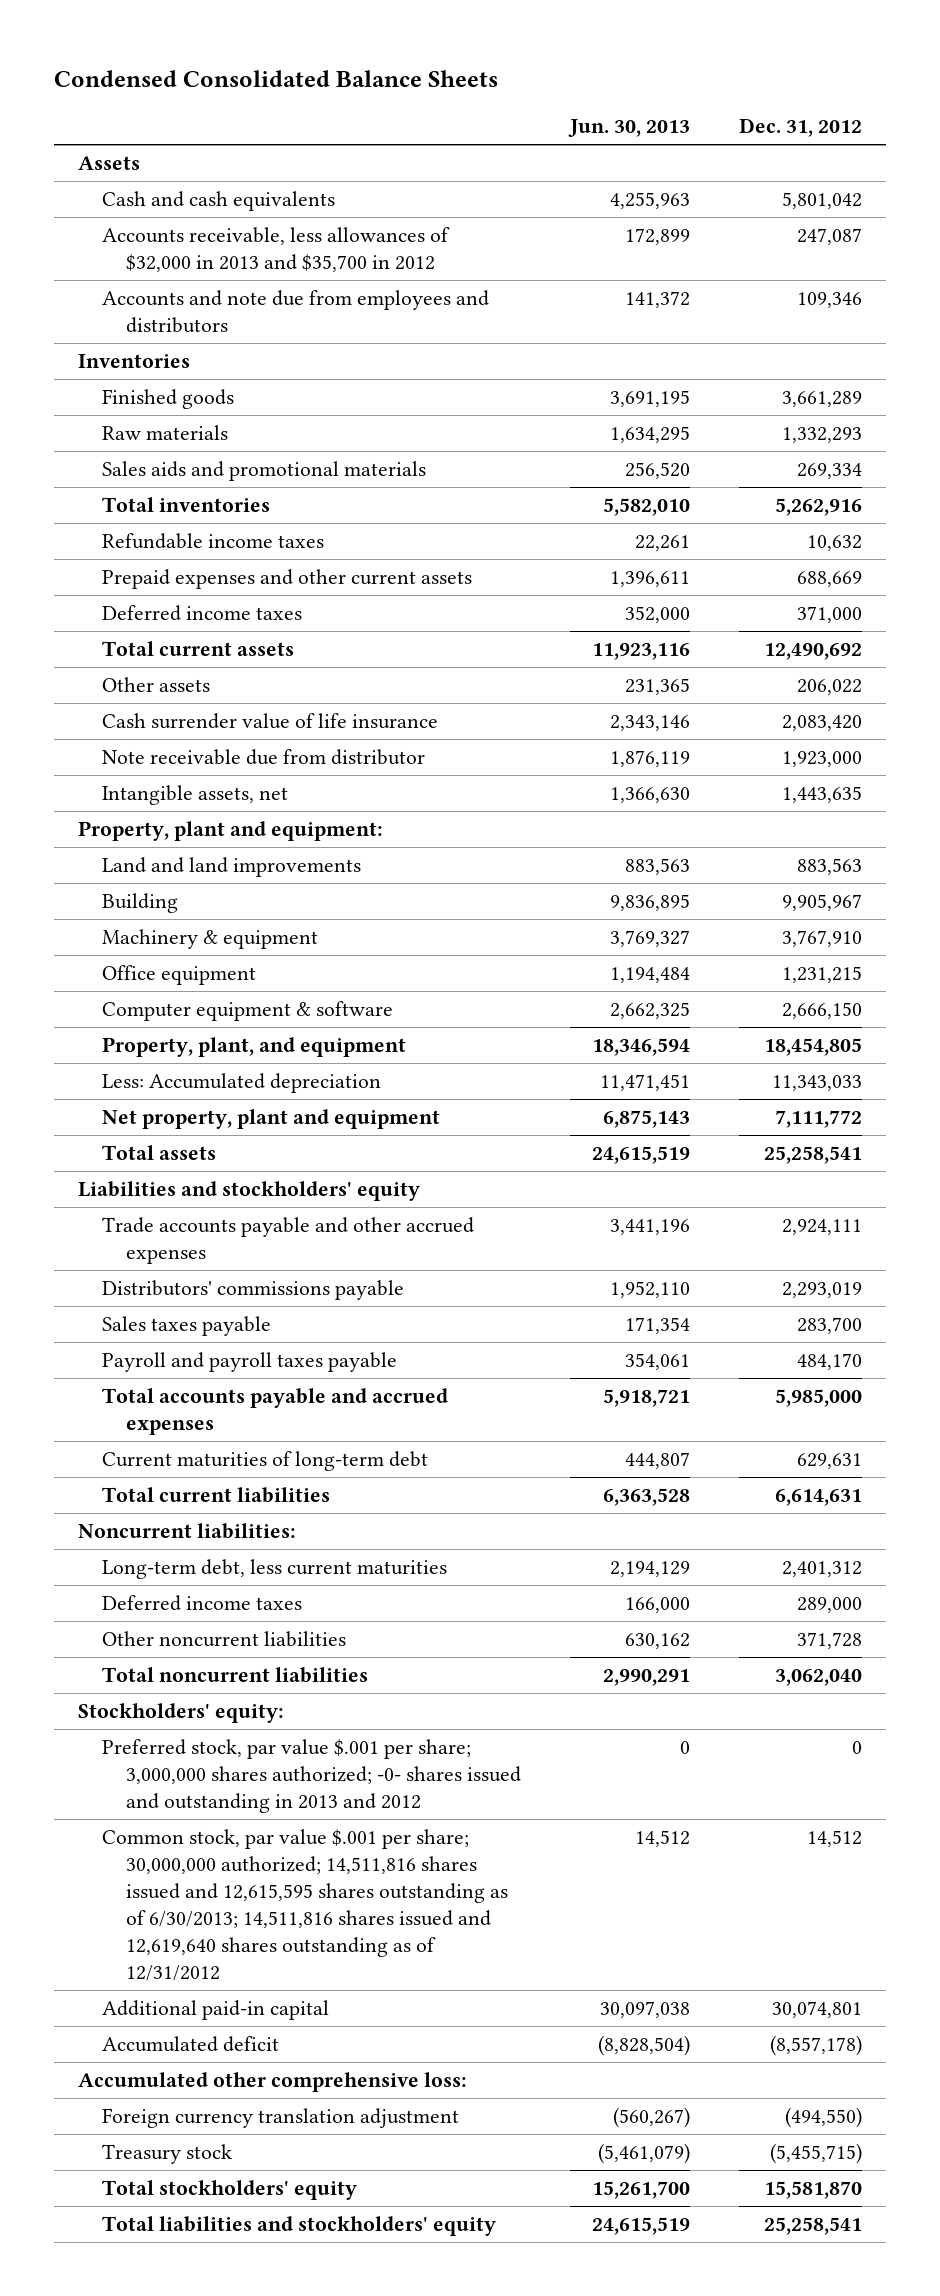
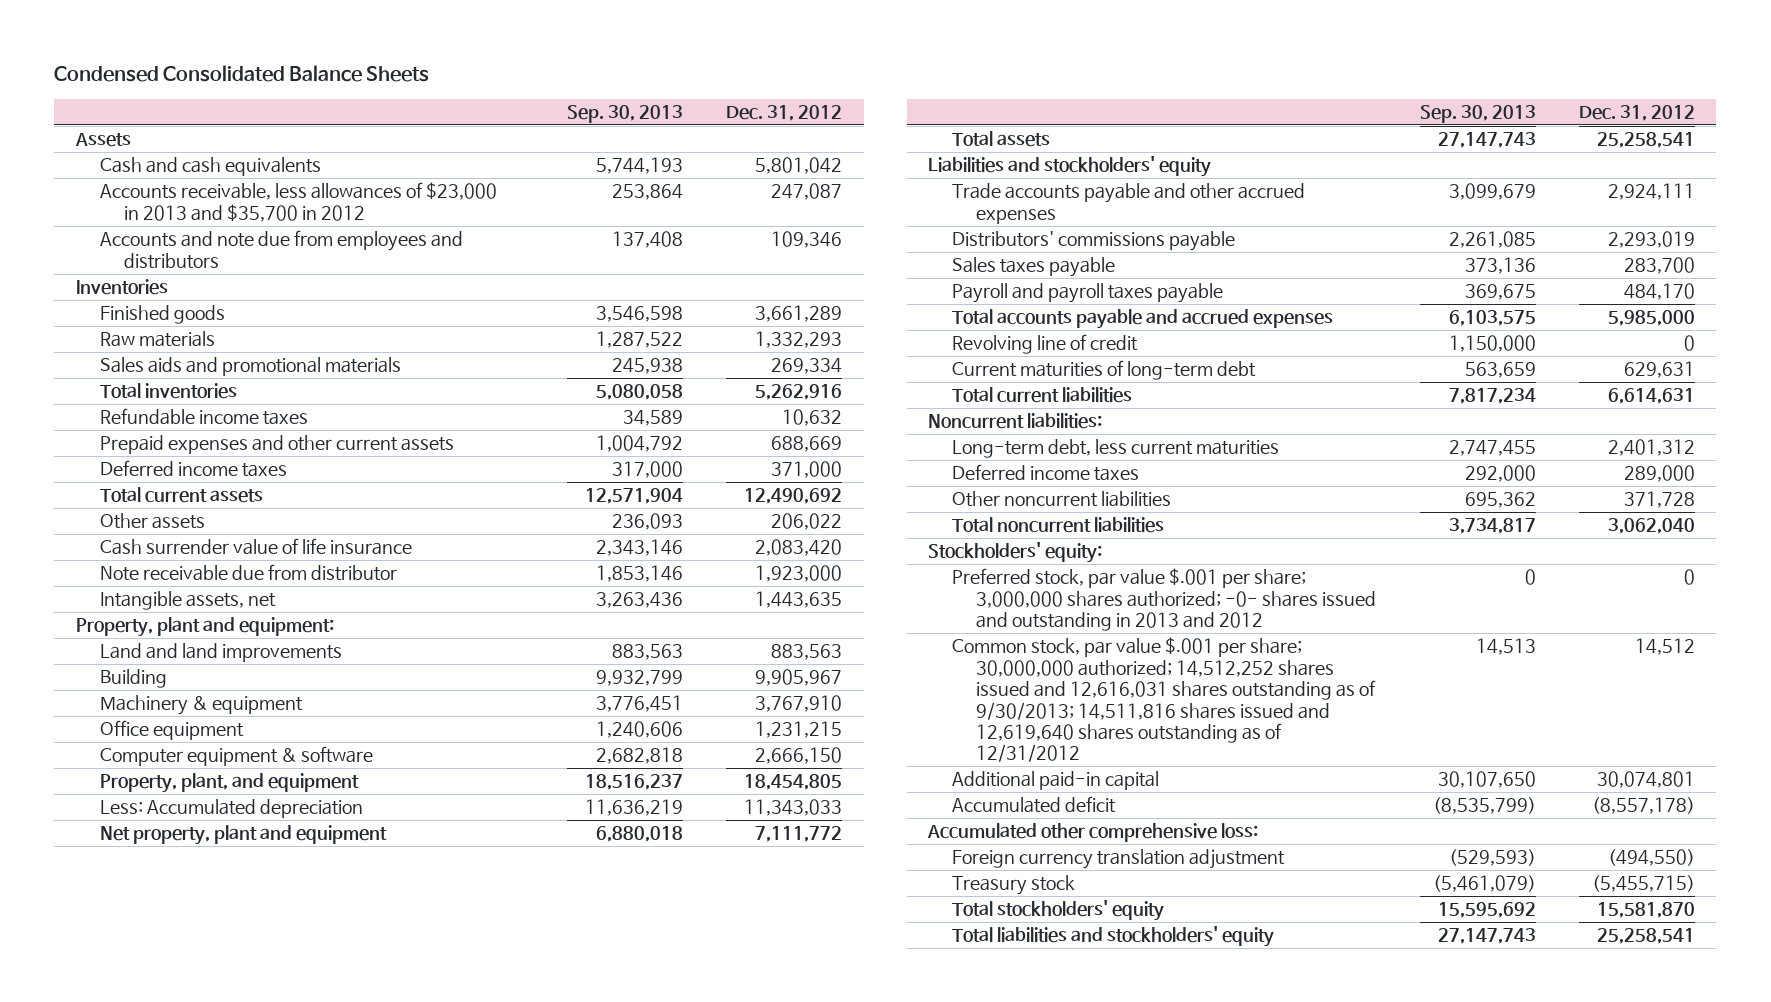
[567,119,690,138] Jun. 30, 2013 -> none
none -> [567,104,684,123] Sep. 30, 2013
[102,226,451,272] Accounts receivable, less allowances of $32,000 in 2013 and $35,700 in 2012 -> [99,182,497,222] Accounts receivable, less allowances of $23,000 in 2013 and $35,700 in 2012
none -> [952,334,1139,355] Revolving line of credit
[102,1828,509,1981] Common stock, par value $.001 per share; 30,000,000 authorized; 14,511,816 shares issued and 12,615,595 shares outstanding as of 6/30/2013; 14,511,816 shares issued and 12,619,640 shares outstanding as of 12/31/2012 -> [952,637,1377,763] Common stock, par value $.001 per share; 30,000,000 authorized; 14,512,252 shares issued and 12,616,031 shares outstanding as of 9/30/2013; 14,511,816 shares issued and 12,619,640 shares outstanding as of 12/31/2012

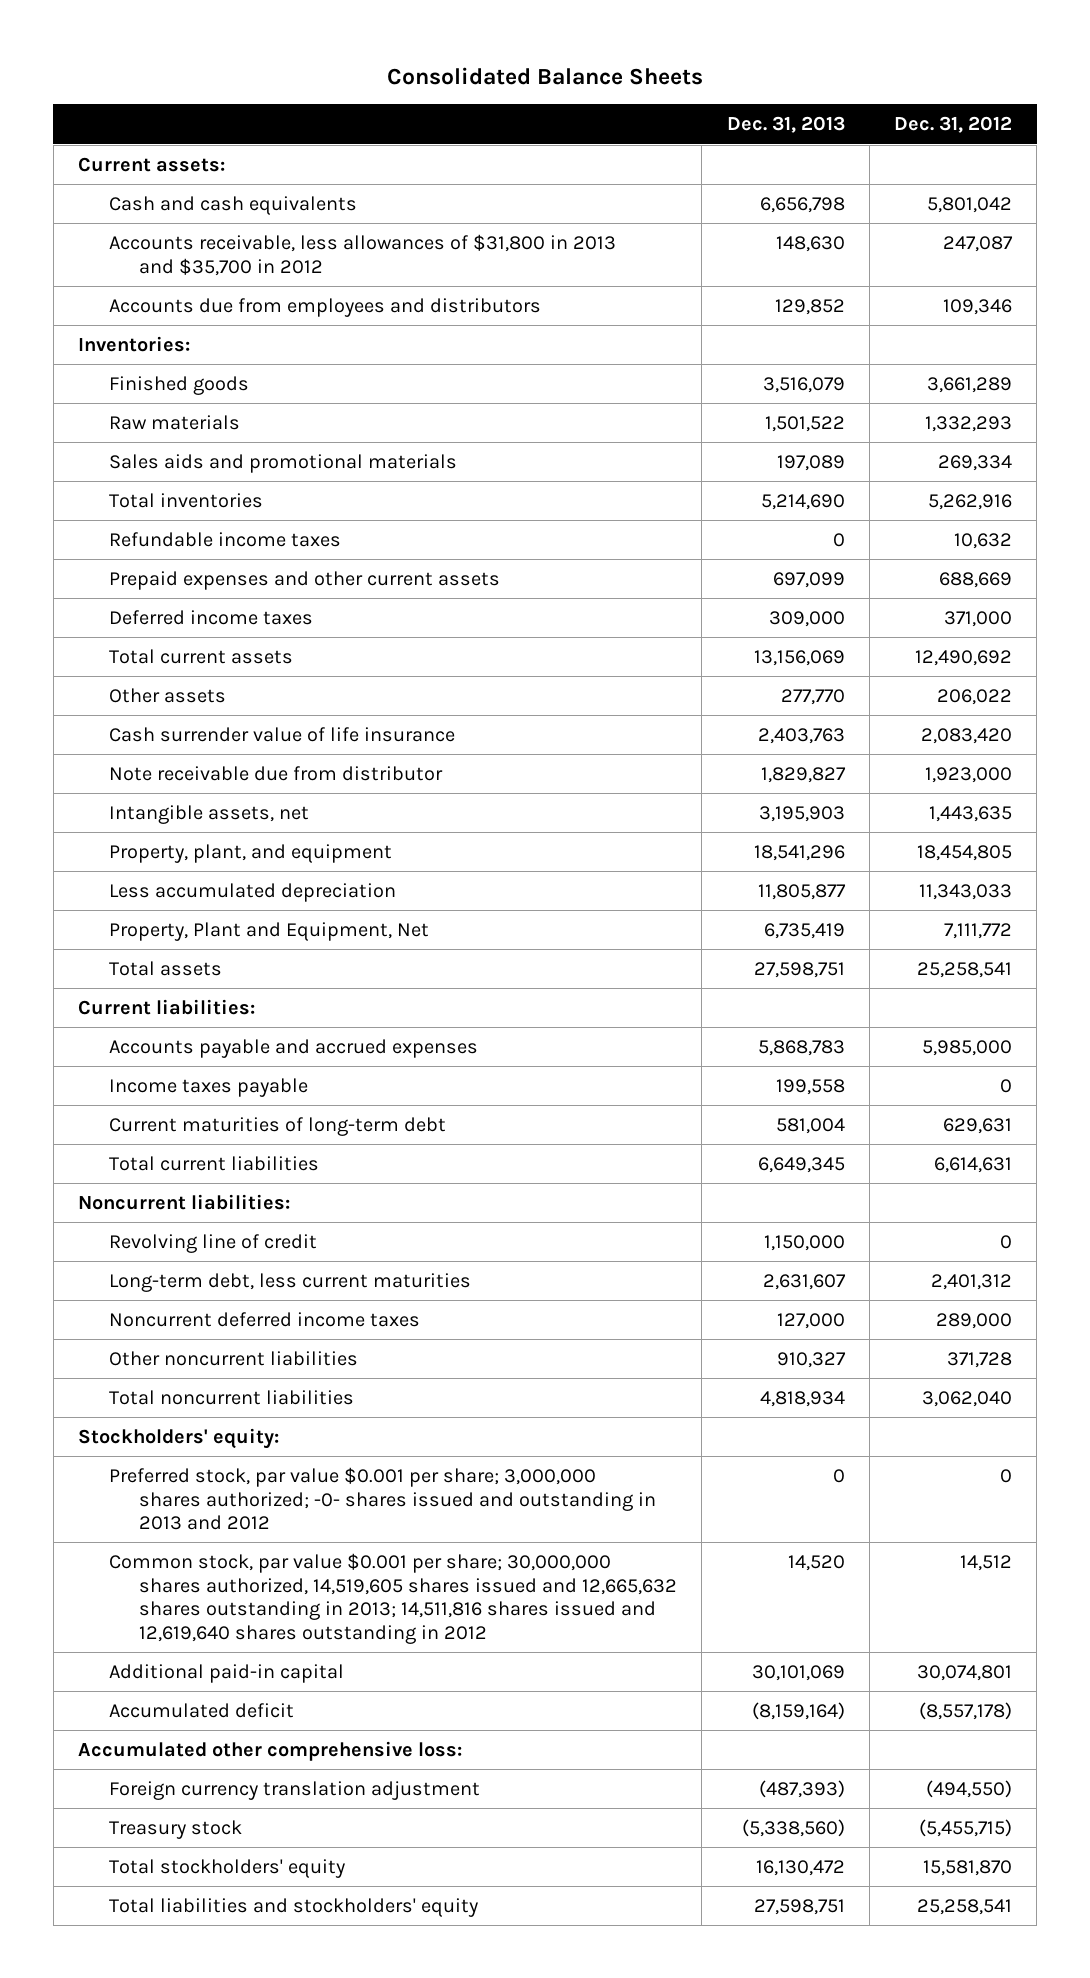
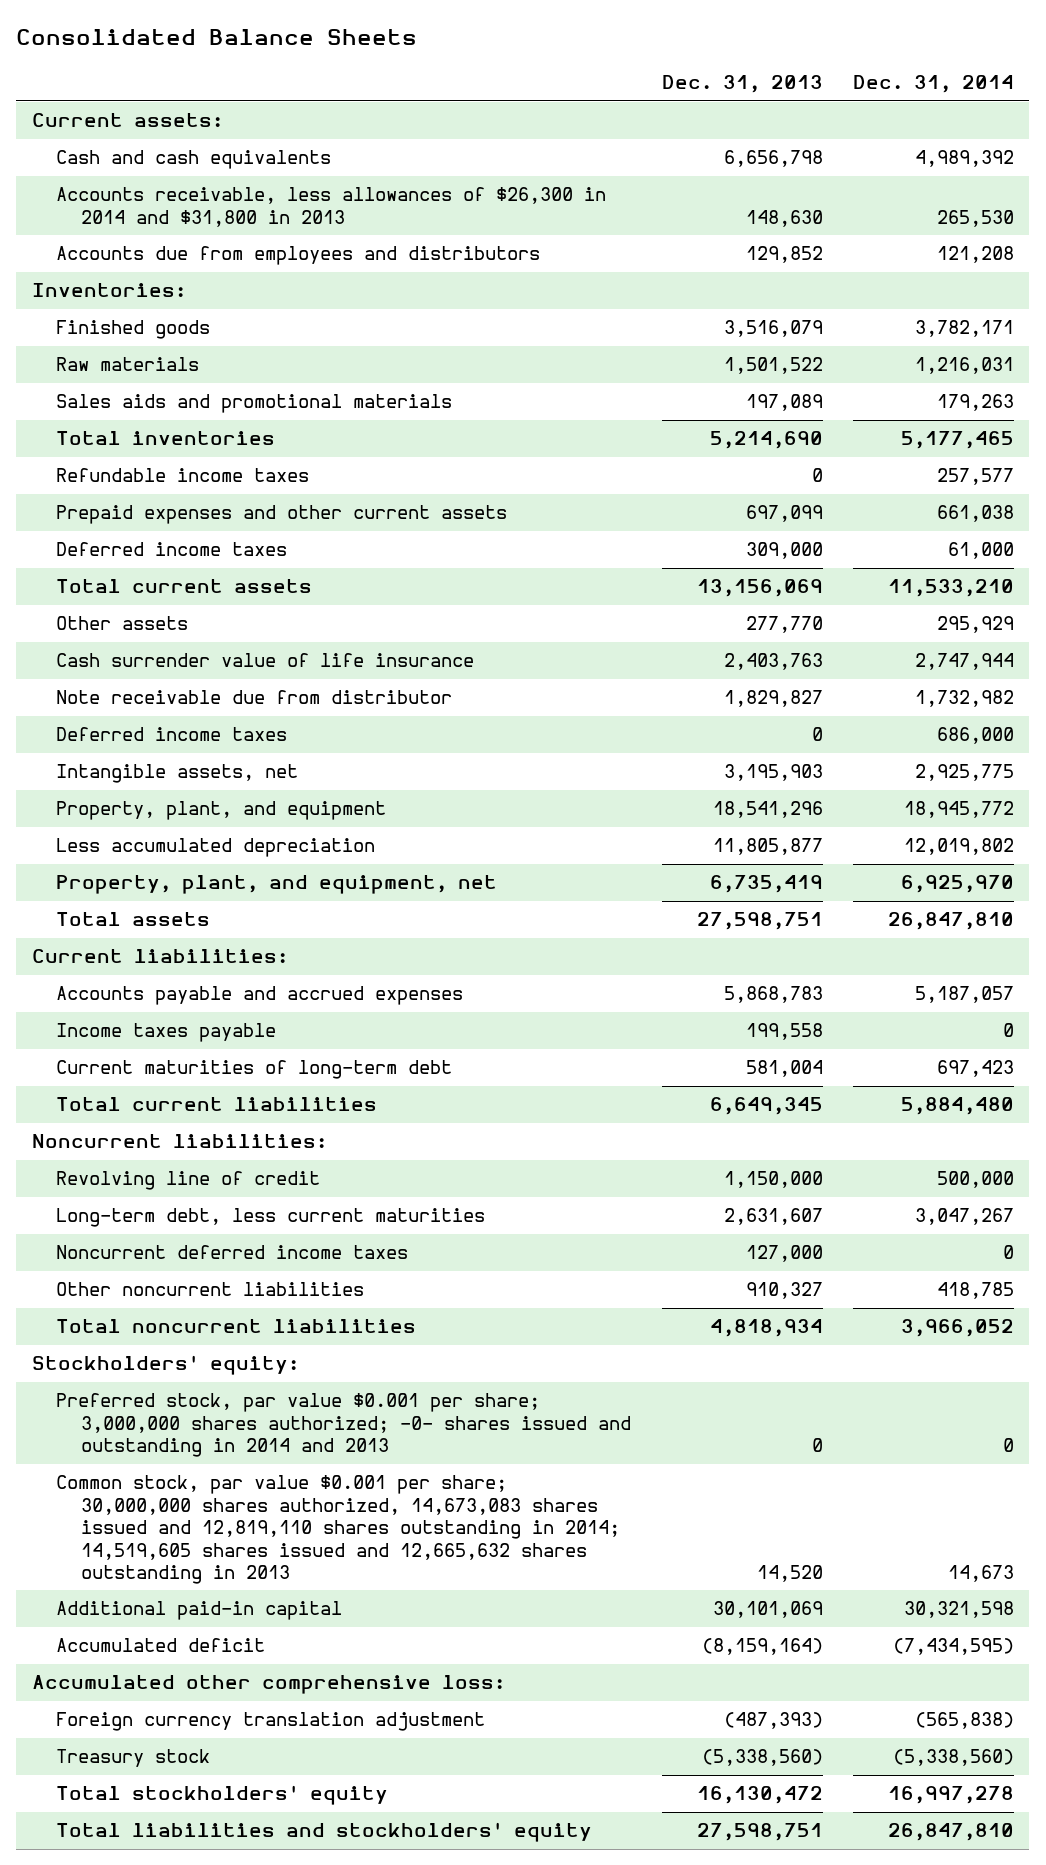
[893,116,1012,134] Dec. 31, 2012 -> none
none -> [853,75,1015,94] Dec. 31, 2014
[108,233,616,276] Accounts receivable, less allowances of $31,800 in 2013 and $35,700 in 2012 -> [56,187,607,227] Accounts receivable, less allowances of $26,300 in 2014 and $31,800 in 2013
none -> [56,727,288,742] Deferred income taxes
[108,921,429,941] Property, Plant and Equipment, Net -> [56,875,498,895] Property, plant, and equipment, net
[108,1466,657,1531] Preferred stock, par value $0.001 per share; 3,000,000 shares authorized; -0- shares issued and outstanding in 2013 and 2012 -> [56,1393,632,1458] Preferred stock, par value $0.001 per share; 3,000,000 shares authorized; -0- shares issued and outstanding in 2014 and 2013
[108,1552,678,1644] Common stock, par value $0.001 per share; 30,000,000 shares authorized, 14,519,605 shares issued and 12,665,632 shares outstanding in 2013; 14,511,816 shares issued and 12,619,640 shares outstanding in 2012 -> [56,1475,621,1584] Common stock, par value $0.001 per share; 30,000,000 shares authorized, 14,673,083 shares issued and 12,819,110 shares outstanding in 2014; 14,519,605 shares issued and 12,665,632 shares outstanding in 2013

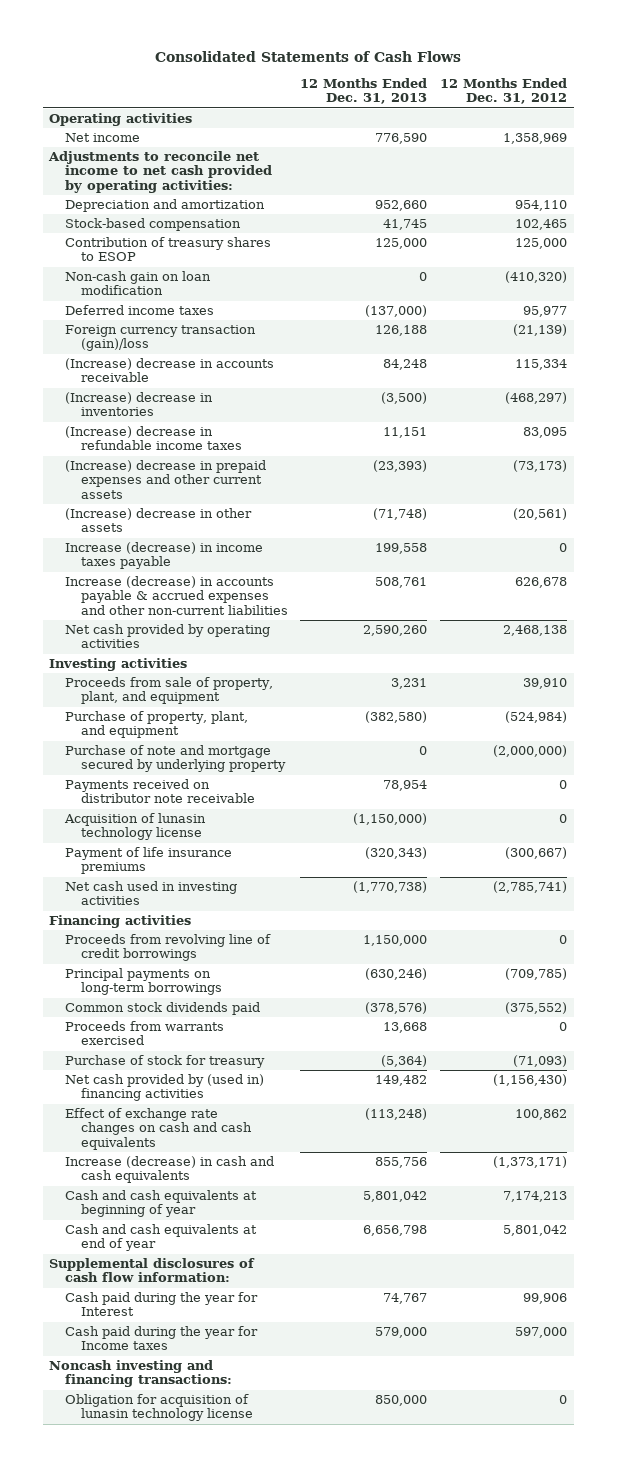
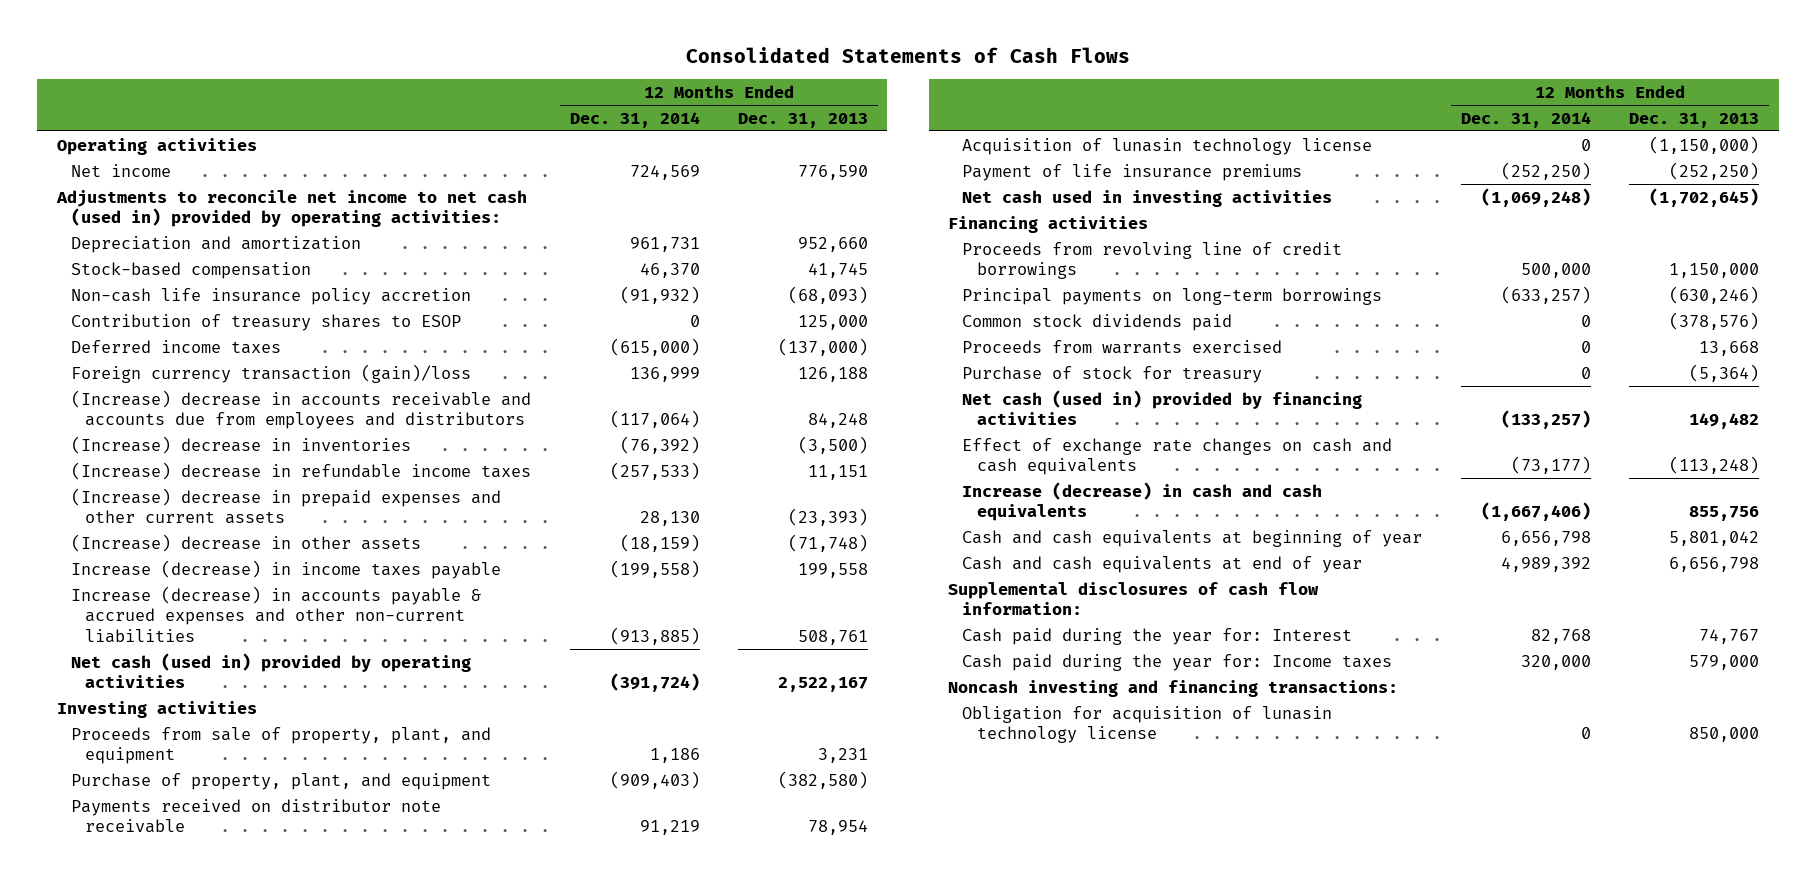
[440,78,568,105] 12 Months Ended Dec. 31, 2012 -> none
none -> [569,111,700,128] Dec. 31, 2014
[48,151,272,193] Adjustments to reconcile net income to net cash provided by operating activities: -> [55,189,527,228] Adjustments to reconcile net income to net cash (used in) provided by operating activities:
none -> [71,287,472,305] Non-cash life insurance policy accretion
[64,271,211,296] Non-cash gain on loan modification -> none
[64,358,274,383] (Increase) decrease in accounts receivable -> [71,389,532,430] (Increase) decrease in accounts receivable and accounts due from employees and distributors
[64,624,270,649] Net cash provided by operating activities -> [71,652,472,689] Net cash (used in) provided by operating activities
[363,625,428,637] 2,590,260 -> [778,677,869,693] 2,522,167
[64,745,286,773] Purchase of note and mortgage secured by underlying property -> none
[365,847,428,860] (320,343) -> [1669,161,1760,180] (252,250)
[353,881,428,894] (1,770,738) -> [1649,187,1760,207] (1,702,645)
[64,1074,264,1102] Net cash provided by (used in) financing activities -> [962,389,1363,426] Net cash (used in) provided by financing activities
[64,1292,258,1317] Cash paid during the year for Interest -> [962,627,1353,645] Cash paid during the year for: Interest
[64,1326,258,1351] Cash paid during the year for Income taxes -> [962,653,1393,671] Cash paid during the year for: Income taxes

